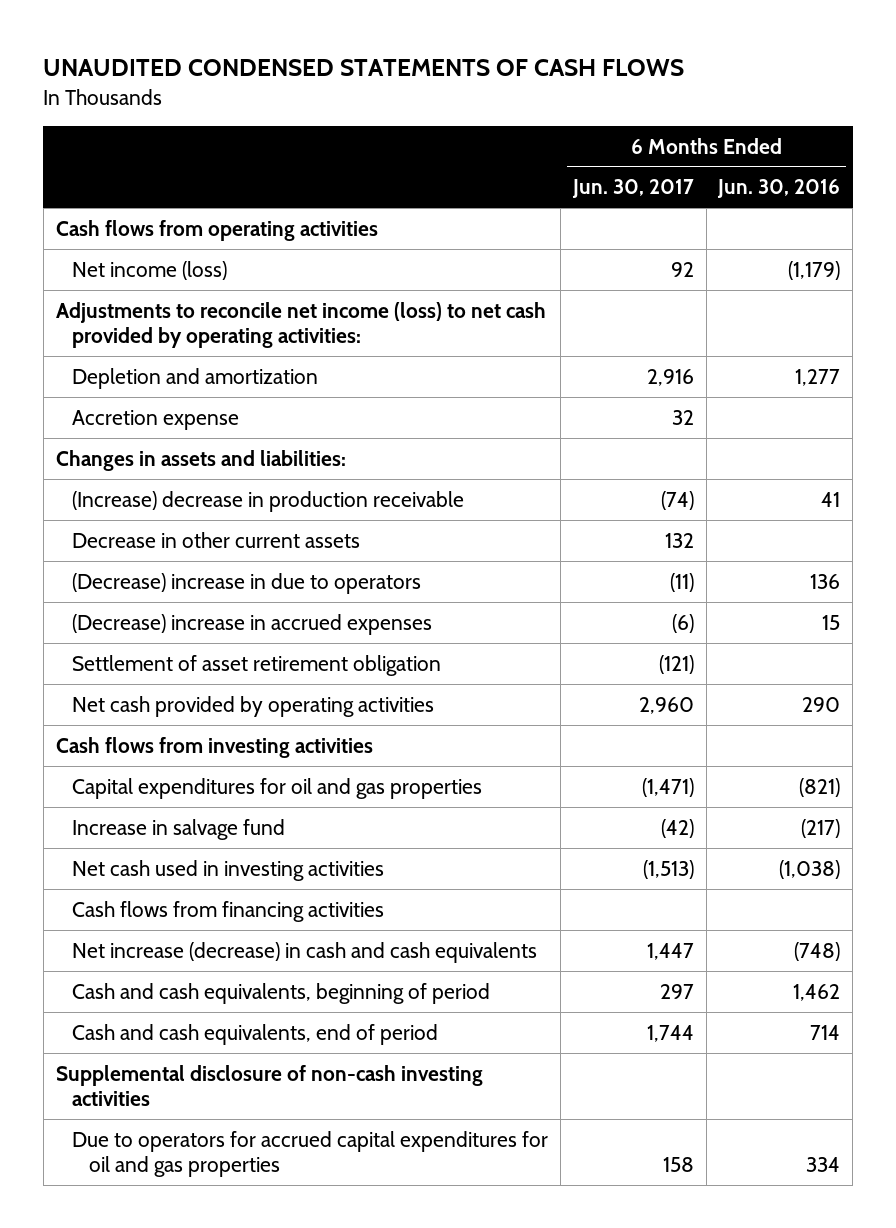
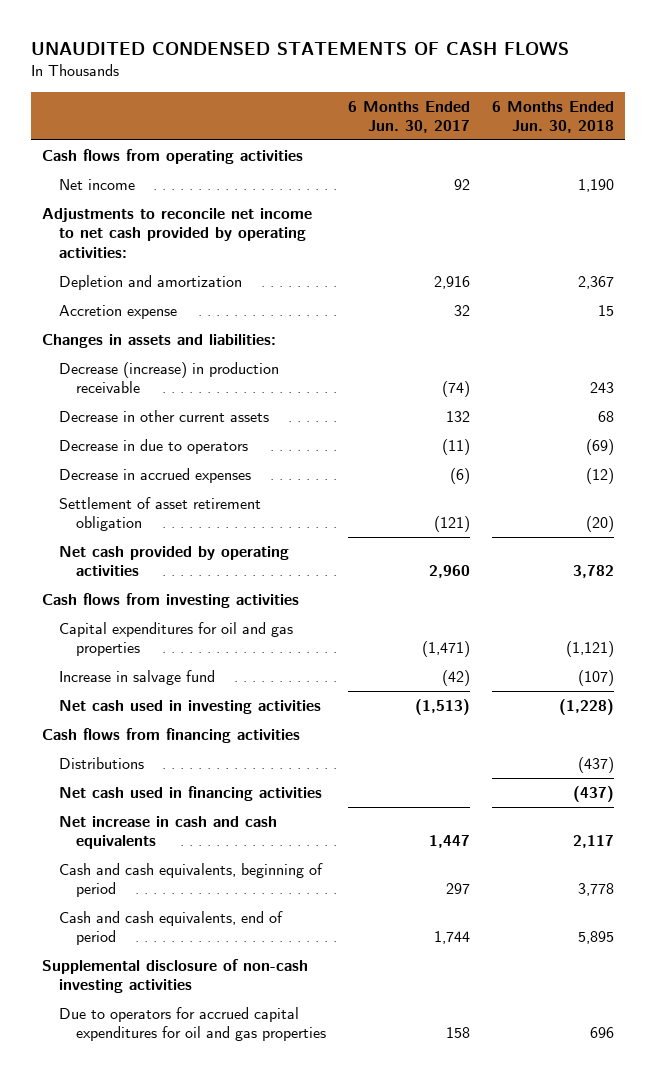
[717,179,841,199] Jun. 30, 2016 -> none
none -> [491,100,614,133] 6 Months Ended Jun. 30, 2018
[72,260,228,280] Net income (loss) -> [58,178,135,190] Net income
[55,301,546,348] Adjustments to reconcile net income (loss) to net cash provided by operating activities: -> [42,207,313,258] Adjustments to reconcile net income to net cash provided by operating activities:
[72,490,465,512] (Increase) decrease in production receivable -> [58,361,279,394] Decrease (increase) in production receivable
[72,572,422,594] (Decrease) increase in due to operators -> [58,438,248,454] Decrease in due to operators
[72,613,433,635] (Decrease) increase in accrued expenses -> [58,467,251,483] Decrease in accrued expenses
none -> [58,756,144,769] Distributions
none -> [58,785,322,801] Net cash used in financing activities
[72,941,538,963] Net increase (decrease) in cash and cash equivalents -> [58,815,277,850] Net increase in cash and cash equivalents

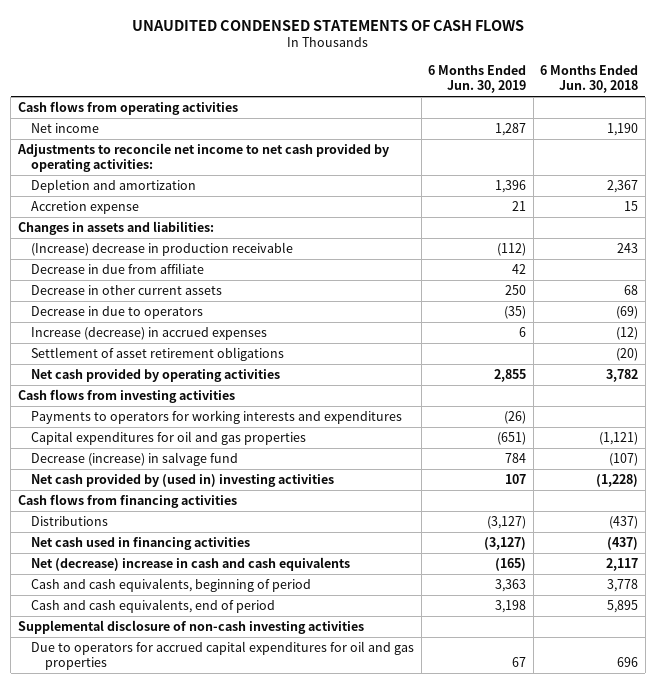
[347,100,470,133] 6 Months Ended Jun. 30, 2017 -> none
none -> [428,65,527,94] 6 Months Ended Jun. 30, 2019
[58,361,279,394] Decrease (increase) in production receivable -> [31,242,294,257] (Increase) decrease in production receivable
none -> [31,263,205,275] Decrease in due from affiliate
[58,467,251,483] Decrease in accrued expenses -> [31,327,268,341] Increase (decrease) in accrued expenses
[58,496,261,532] Settlement of asset retirement obligation -> [31,347,285,362] Settlement of asset retirement obligations
none -> [31,410,403,425] Payments to operators for working interests and expenditures
[58,669,215,685] Increase in salvage fund -> [31,452,239,467] Decrease (increase) in salvage fund
[58,699,321,714] Net cash used in investing activities -> [31,474,335,488] Net cash provided by (used in) investing activities
[58,815,277,850] Net increase in cash and cash equivalents -> [31,557,351,572] Net (decrease) increase in cash and cash equivalents

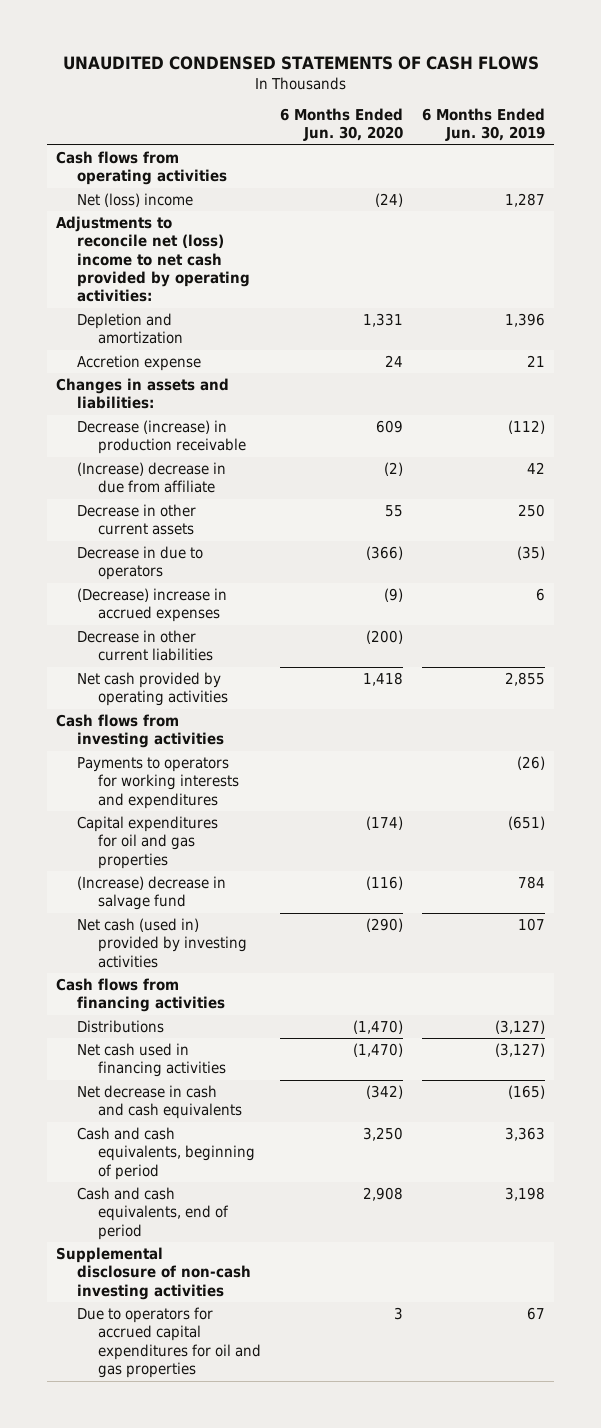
[540,65,639,94] 6 Months Ended Jun. 30, 2018 -> none
none -> [279,108,403,142] 6 Months Ended Jun. 30, 2020
[31,123,100,134] Net income -> [77,192,194,207] Net (loss) income
[16,143,389,173] Adjustments to reconcile net income to net cash provided by operating activities: -> [56,215,251,303] Adjustments to reconcile net (loss) income to net cash provided by operating activities:
[31,242,294,257] (Increase) decrease in production receivable -> [77,419,246,455] Decrease (increase) in production receivable
[31,263,205,275] Decrease in due from affiliate -> [77,461,227,494] (Increase) decrease in due from affiliate
[31,347,285,362] Settlement of asset retirement obligations -> none
[31,327,268,341] Increase (decrease) in accrued expenses -> [77,587,228,623] (Decrease) increase in accrued expenses
none -> [77,629,213,662] Decrease in other current liabilities
[31,452,239,467] Decrease (increase) in salvage fund -> [77,875,227,911] (Increase) decrease in salvage fund
[31,474,335,488] Net cash provided by (used in) investing activities -> [77,917,247,968] Net cash (used in) provided by investing activities
[31,557,351,572] Net (decrease) increase in cash and cash equivalents -> [77,1084,242,1120] Net decrease in cash and cash equivalents

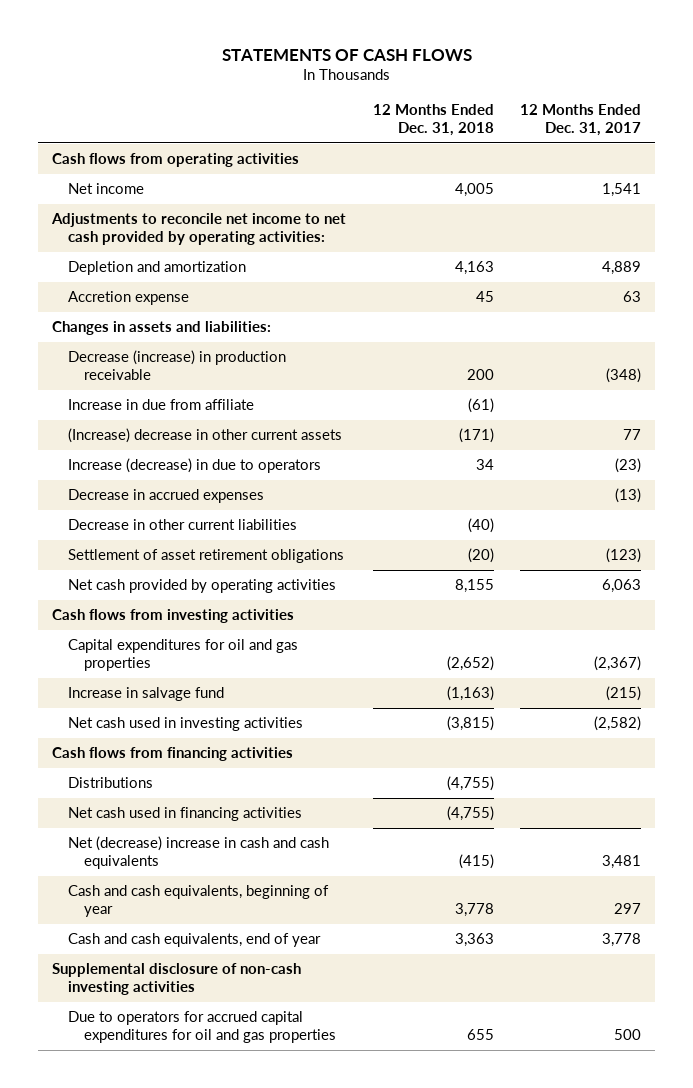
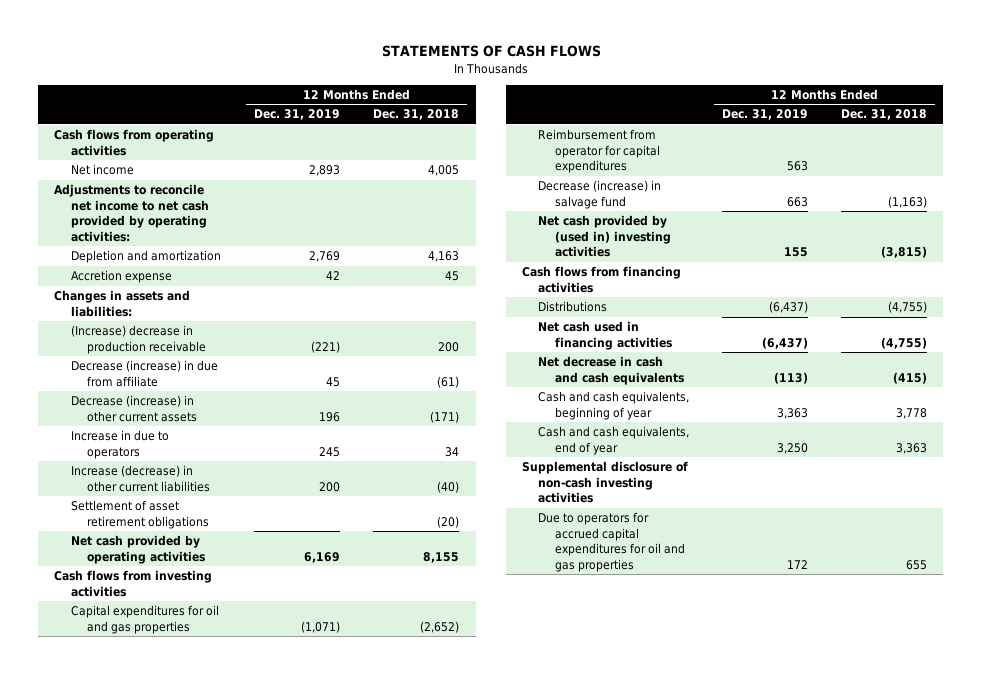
[520,103,642,136] 12 Months Ended Dec. 31, 2017 -> none
none -> [254,109,341,121] Dec. 31, 2019
[67,489,264,504] Decrease in accrued expenses -> none
[67,350,286,381] Decrease (increase) in production receivable -> [70,325,207,354] (Increase) decrease in production receivable
[67,399,254,411] Increase in due from affiliate -> [70,360,218,387] Decrease (increase) in due from affiliate
[67,428,342,444] (Increase) decrease in other current assets -> [70,395,198,422] Decrease (increase) in other current assets
[67,458,321,474] Increase (decrease) in due to operators -> [70,430,169,459] Increase in due to operators
[67,519,297,531] Decrease in other current liabilities -> [70,465,211,492] Increase (decrease) in other current liabilities
none -> [538,129,660,174] Reimbursement from operator for capital expenditures
[67,687,224,702] Increase in salvage fund -> [538,180,662,209] Decrease (increase) in salvage fund
[67,717,303,732] Net cash used in investing activities -> [538,215,671,258] Net cash provided by (used in) investing activities
[67,836,329,870] Net (decrease) increase in cash and cash equivalents -> [538,356,684,385] Net decrease in cash and cash equivalents

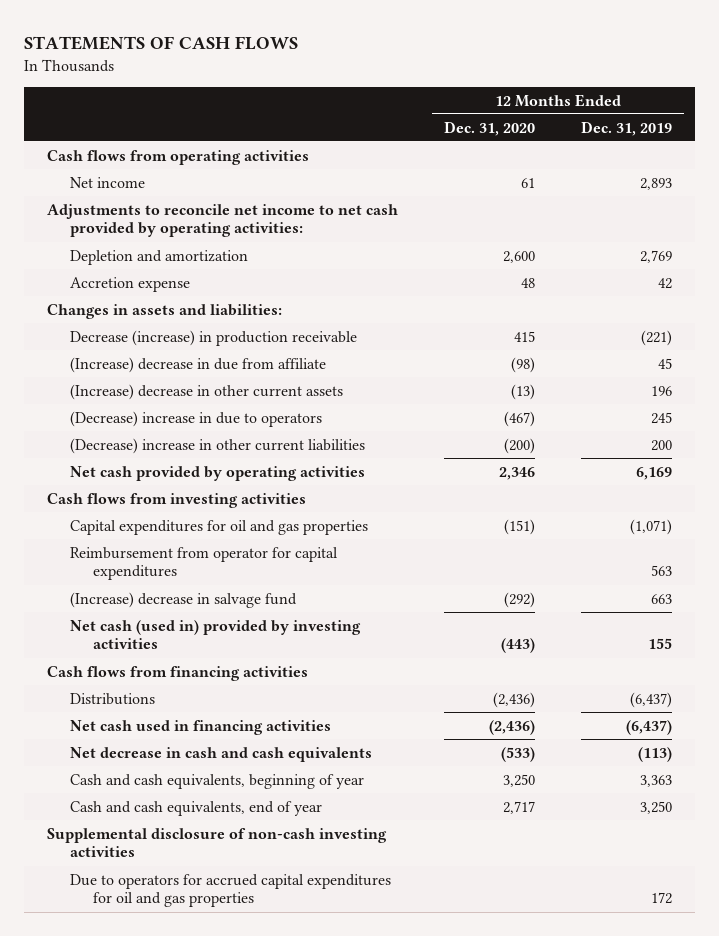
[373,109,460,121] Dec. 31, 2018 -> none
none -> [443,120,535,136] Dec. 31, 2020
[70,500,210,529] Settlement of asset retirement obligations -> none
[70,325,207,354] (Increase) decrease in production receivable -> [69,329,357,346] Decrease (increase) in production receivable
[70,360,218,387] Decrease (increase) in due from affiliate -> [69,356,326,373] (Increase) decrease in due from affiliate
[70,395,198,422] Decrease (increase) in other current assets -> [69,383,343,400] (Increase) decrease in other current assets
[70,430,169,459] Increase in due to operators -> [69,410,322,427] (Decrease) increase in due to operators
[70,465,211,492] Increase (decrease) in other current liabilities -> [69,437,365,454] (Decrease) increase in other current liabilities
[538,180,662,209] Decrease (increase) in salvage fund -> [69,591,297,608] (Increase) decrease in salvage fund
[538,215,671,258] Net cash provided by (used in) investing activities -> [69,619,361,650] Net cash (used in) provided by investing activities

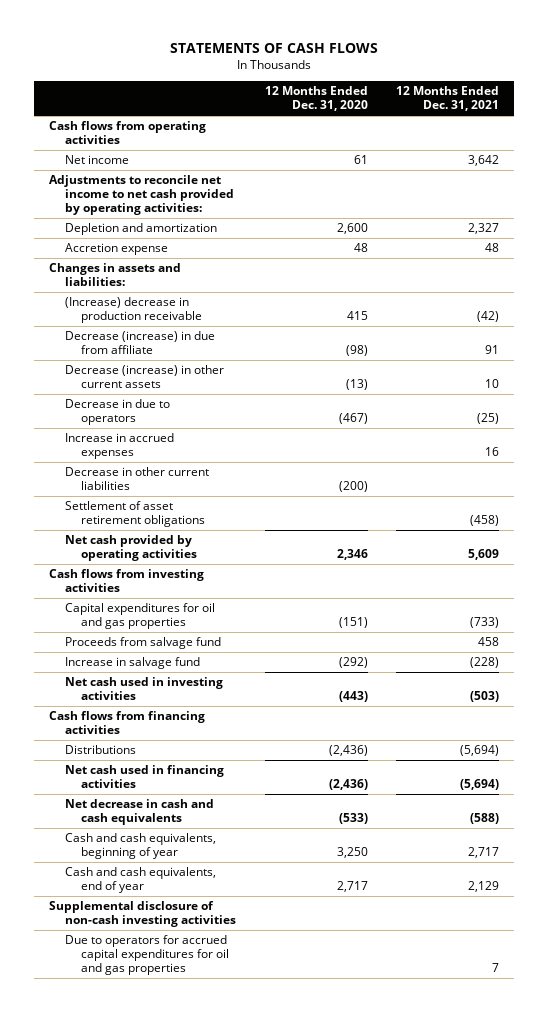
[581,120,673,136] Dec. 31, 2019 -> none
none -> [396,86,500,112] 12 Months Ended Dec. 31, 2021
[69,329,357,346] Decrease (increase) in production receivable -> [65,297,203,324] (Increase) decrease in production receivable
[69,356,326,373] (Increase) decrease in due from affiliate -> [65,331,216,355] Decrease (increase) in due from affiliate
[69,383,343,400] (Increase) decrease in other current assets -> [65,365,225,389] Decrease (increase) in other current assets
[69,410,322,427] (Decrease) increase in due to operators -> [65,399,171,426] Decrease in due to operators
none -> [65,433,175,460] Increase in accrued expenses
[69,437,365,454] (Decrease) increase in other current liabilities -> [65,467,210,491] Decrease in other current liabilities
none -> [65,501,206,528] Settlement of asset retirement obligations
[69,546,338,581] Reimbursement from operator for capital expenditures -> none
none -> [65,637,222,650] Proceeds from salvage fund
[69,591,297,608] (Increase) decrease in salvage fund -> [65,657,201,670] Increase in salvage fund
[69,619,361,650] Net cash (used in) provided by investing activities -> [65,677,224,701] Net cash used in investing activities

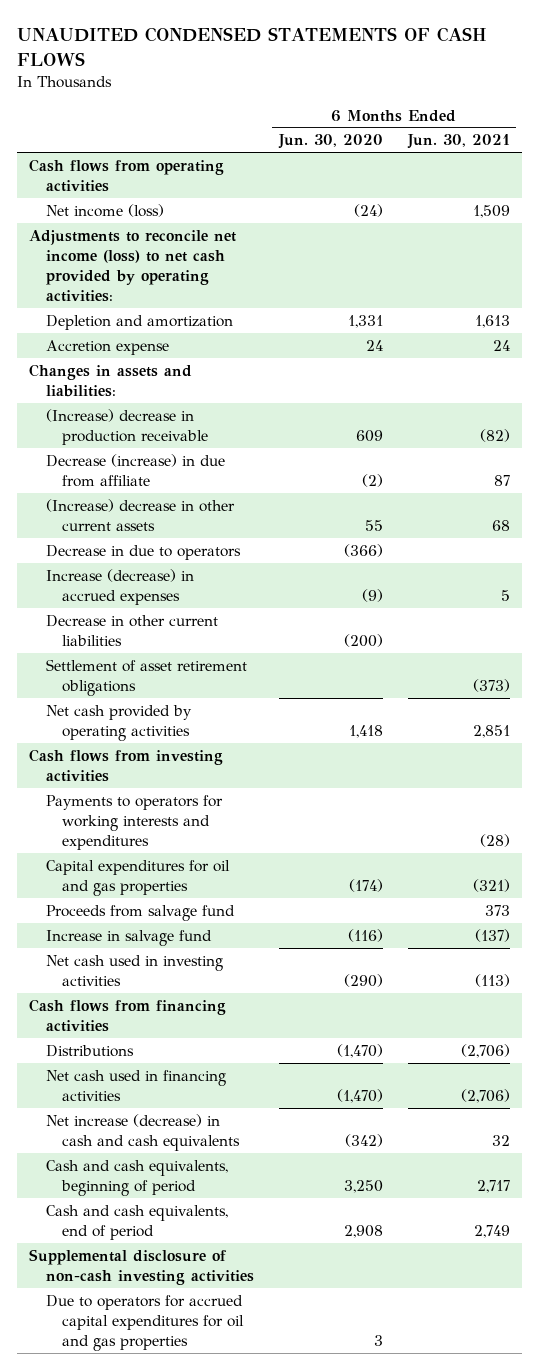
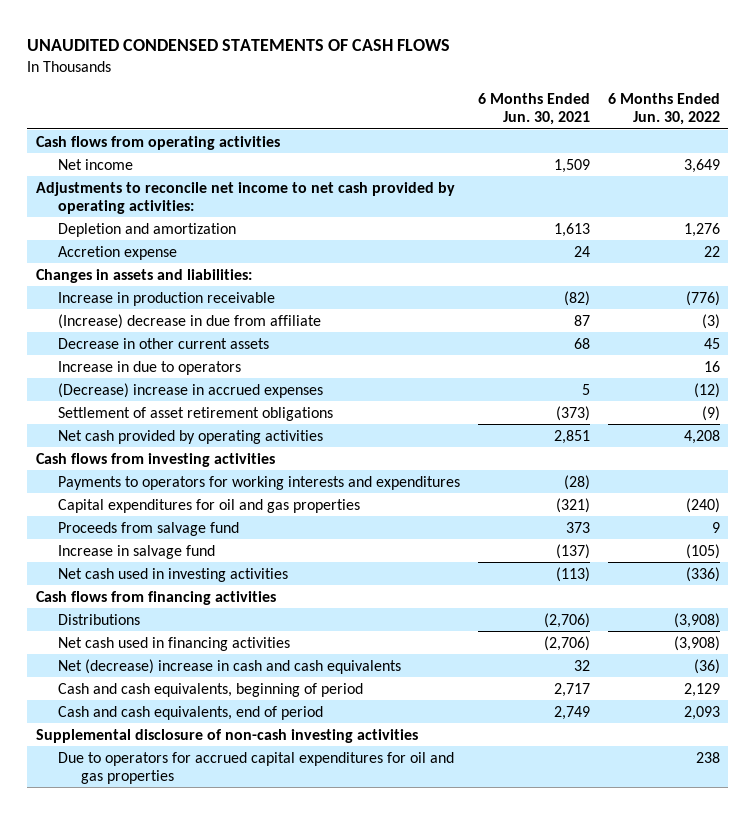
[277,134,383,150] Jun. 30, 2020 -> none
none -> [607,93,720,126] 6 Months Ended Jun. 30, 2022
[45,203,164,217] Net income (loss) -> [58,158,134,170] Net income
[29,229,237,302] Adjustments to reconcile net income (loss) to net cash provided by operating activities: -> [35,181,455,214] Adjustments to reconcile net income to net cash provided by operating activities:
[45,614,218,646] Decrease in other current liabilities -> none
[45,408,208,445] (Increase) decrease in production receivable -> [58,291,276,306] Increase in production receivable
[45,453,225,487] Decrease (increase) in due from affiliate -> [58,313,322,329] (Increase) decrease in due from affiliate
[45,498,235,531] (Increase) decrease in other current assets -> [58,337,270,349] Decrease in other current assets
[45,544,241,560] Decrease in due to operators -> [58,360,242,375] Increase in due to operators
[45,568,194,605] Increase (decrease) in accrued expenses -> [58,382,324,398] (Decrease) increase in accrued expenses
[45,1113,240,1151] Net increase (decrease) in cash and cash equivalents -> [58,658,402,674] Net (decrease) increase in cash and cash equivalents

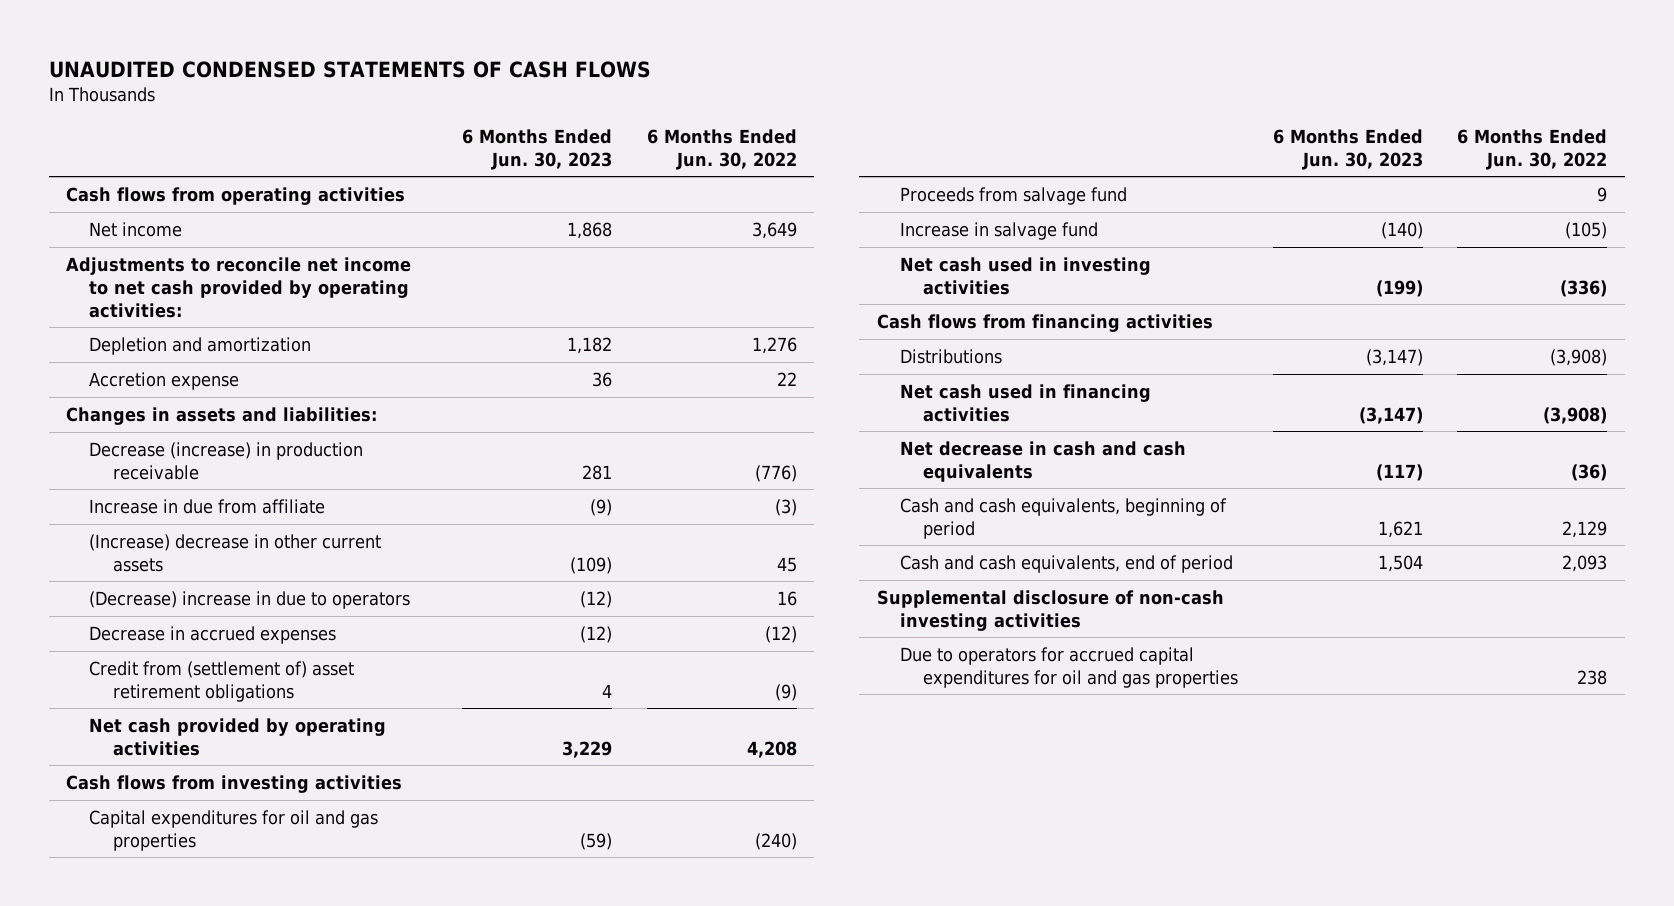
[477,93,590,126] 6 Months Ended Jun. 30, 2021 -> none
none -> [462,128,613,170] 6 Months Ended Jun. 30, 2023
[58,291,276,306] Increase in production receivable -> [89,441,364,480] Decrease (increase) in production receivable
[58,313,322,329] (Increase) decrease in due from affiliate -> [89,498,326,514] Increase in due from affiliate
[58,337,270,349] Decrease in other current assets -> [89,533,382,572] (Increase) decrease in other current assets
[58,360,242,375] Increase in due to operators -> [89,590,411,609] (Decrease) increase in due to operators
[58,382,324,398] (Decrease) increase in accrued expenses -> [89,625,337,644] Decrease in accrued expenses
[58,406,334,421] Settlement of asset retirement obligations -> [89,660,355,702] Credit from (settlement of) asset retirement obligations
[58,475,461,490] Payments to operators for working interests and expenditures -> none
[58,658,402,674] Net (decrease) increase in cash and cash equivalents -> [899,440,1186,482] Net decrease in cash and cash equivalents

